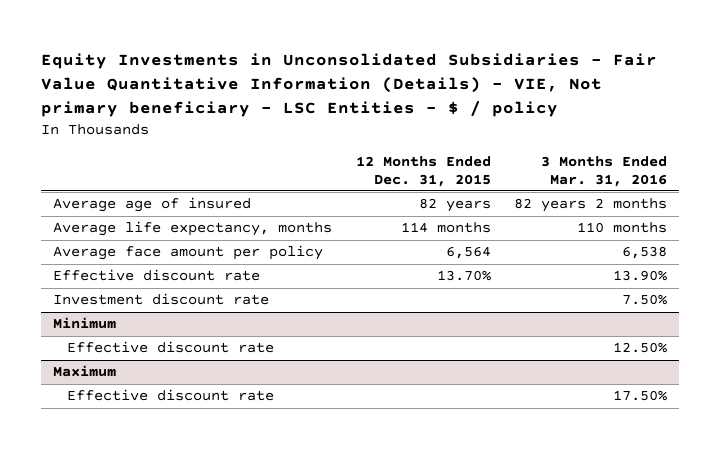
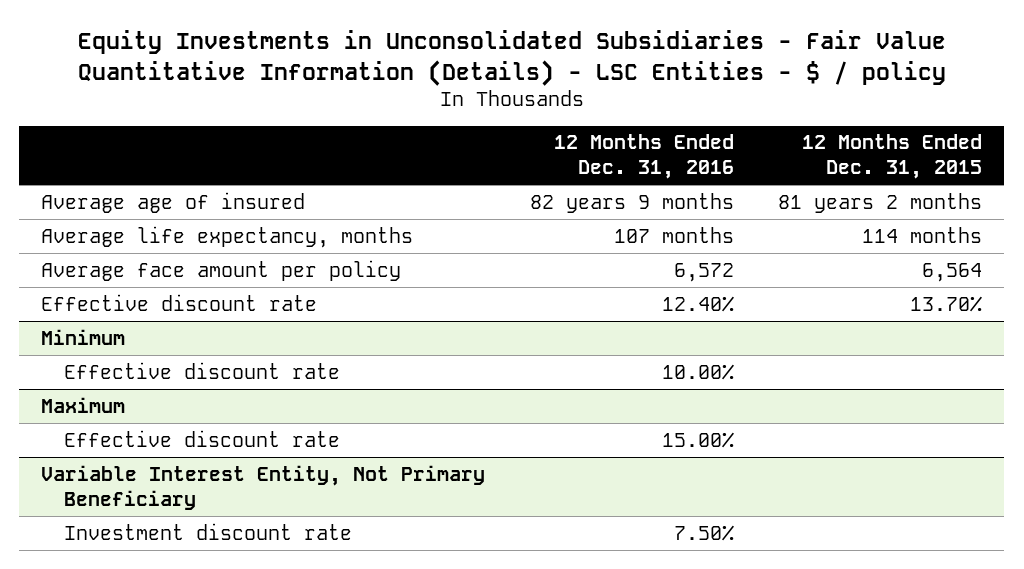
[41,53,658,118] Equity Investments in Unconsolidated Subsidiaries - Fair Value Quantitative Information (Details) - VIE, Not primary beneficiary - LSC Entities - $ / policy -> [77,30,946,86] Equity Investments in Unconsolidated Subsidiaries - Fair Value Quantitative Information (Details) - LSC Entities - $ / policy
[541,155,668,187] 3 Months Ended Mar. 31, 2016 -> none
none -> [553,134,734,180] 12 Months Ended Dec. 31, 2016
[418,198,491,213] 82 years -> [778,192,983,213] 81 years 2 months
[53,293,270,306] Investment discount rate -> none
none -> [41,464,486,510] Variable Interest Entity, Not Primary Beneficiary
none -> [64,522,353,540] Investment discount rate

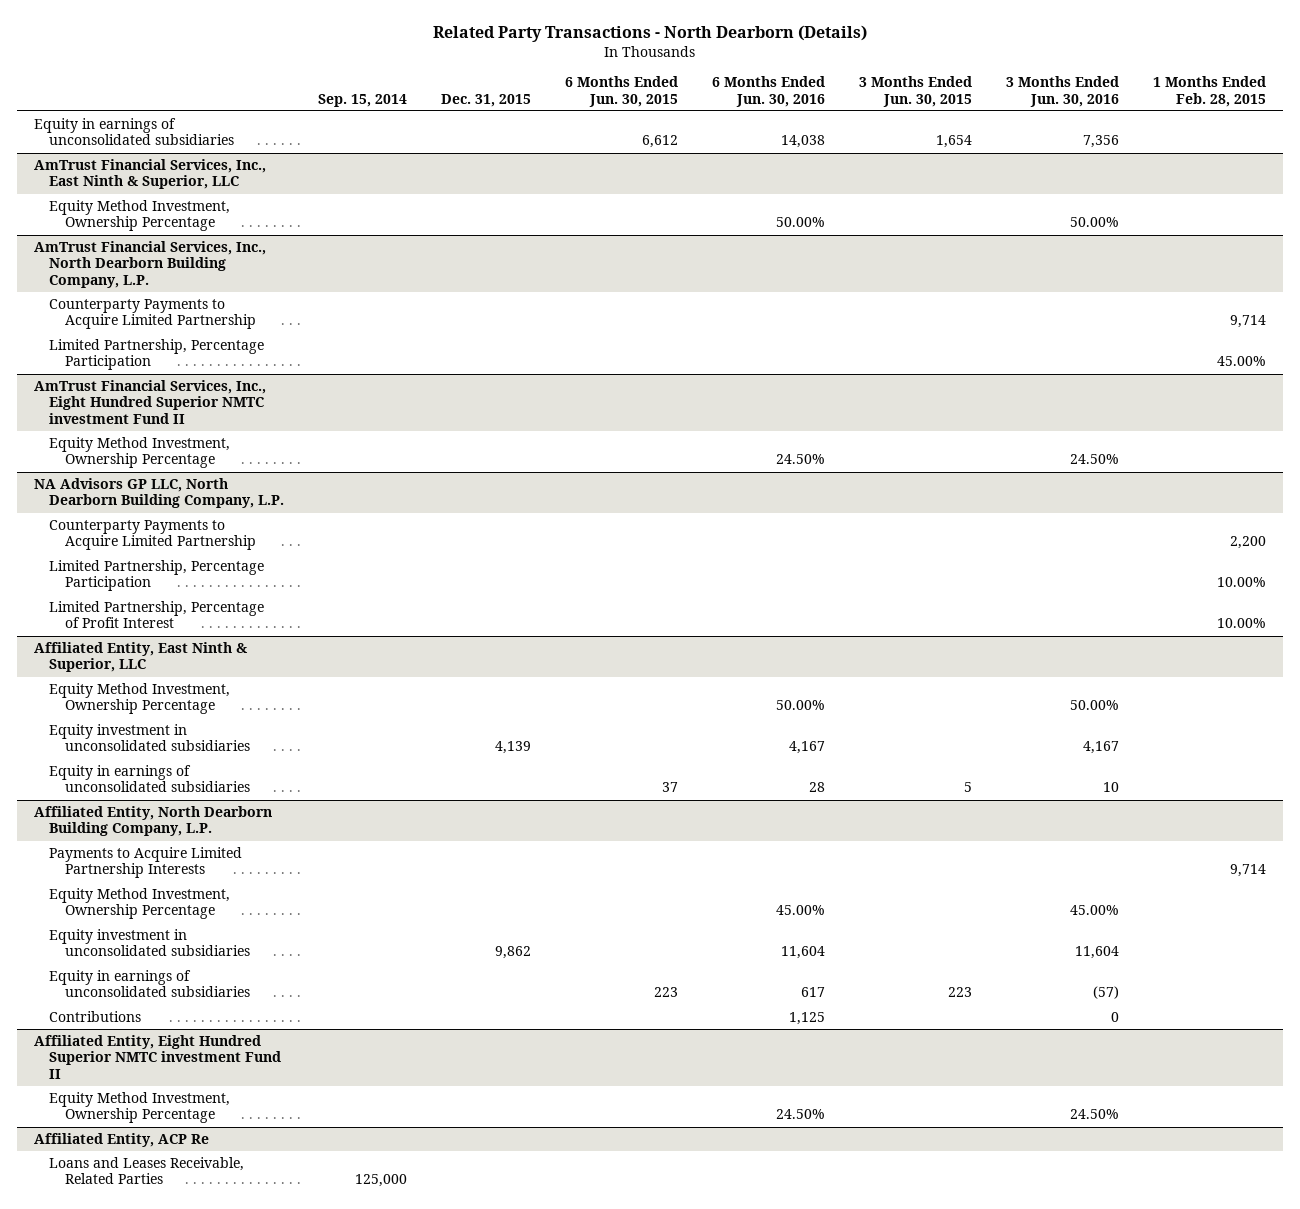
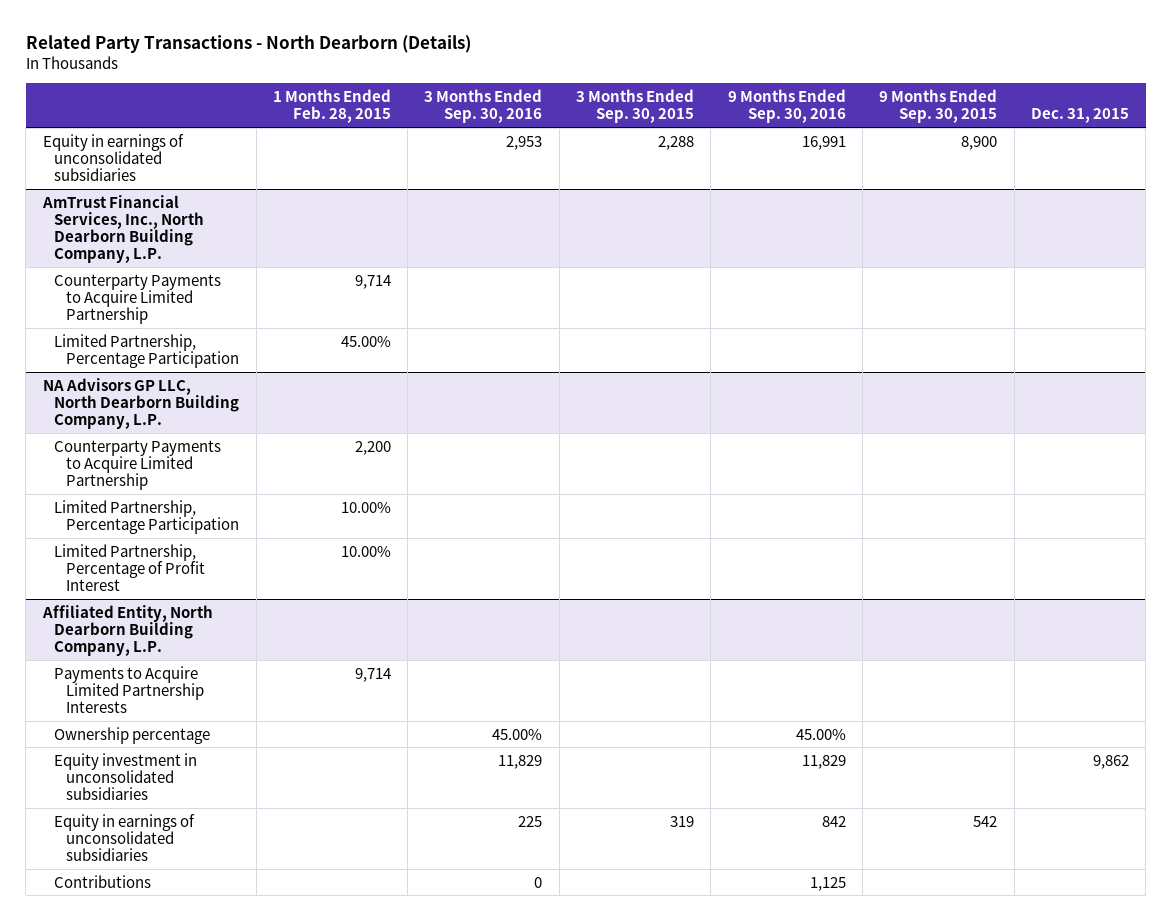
[318,93,408,107] Sep. 15, 2014 -> none
[565,76,679,107] 6 Months Ended Jun. 30, 2015 -> none
[712,76,826,107] 6 Months Ended Jun. 30, 2016 -> none
[859,76,973,107] 3 Months Ended Jun. 30, 2015 -> none
[1006,76,1120,107] 3 Months Ended Jun. 30, 2016 -> none
none -> [424,88,543,124] 3 Months Ended Sep. 30, 2016
none -> [576,88,695,124] 3 Months Ended Sep. 30, 2015
none -> [727,88,846,124] 9 Months Ended Sep. 30, 2016
none -> [879,88,998,124] 9 Months Ended Sep. 30, 2015
[33,159,266,190] AmTrust Financial Services, Inc., East Ninth & Superior, LLC -> none
[49,200,231,232] Equity Method Investment, Ownership Percentage -> none
[33,380,266,424] AmTrust Financial Services, Inc., Eight Hundred Superior NMTC investment Fund II -> none
[49,437,231,469] Equity Method Investment, Ownership Percentage -> none
[33,642,248,673] Affiliated Entity, East Ninth & Superior, LLC -> none
[49,683,231,715] Equity Method Investment, Ownership Percentage -> none
[49,724,251,752] Equity investment in unconsolidated subsidiaries -> none
[49,765,251,793] Equity in earnings of unconsolidated subsidiaries -> none
[49,888,231,920] Equity Method Investment, Ownership Percentage -> [54,726,211,744] Ownership percentage
[33,1035,282,1079] Affiliated Entity, Eight Hundred Superior NMTC investment Fund II -> none
[49,1092,231,1124] Equity Method Investment, Ownership Percentage -> none
[33,1133,209,1148] Affiliated Entity, ACP Re -> none
[49,1157,245,1185] Loans and Leases Receivable, Related Parties -> none

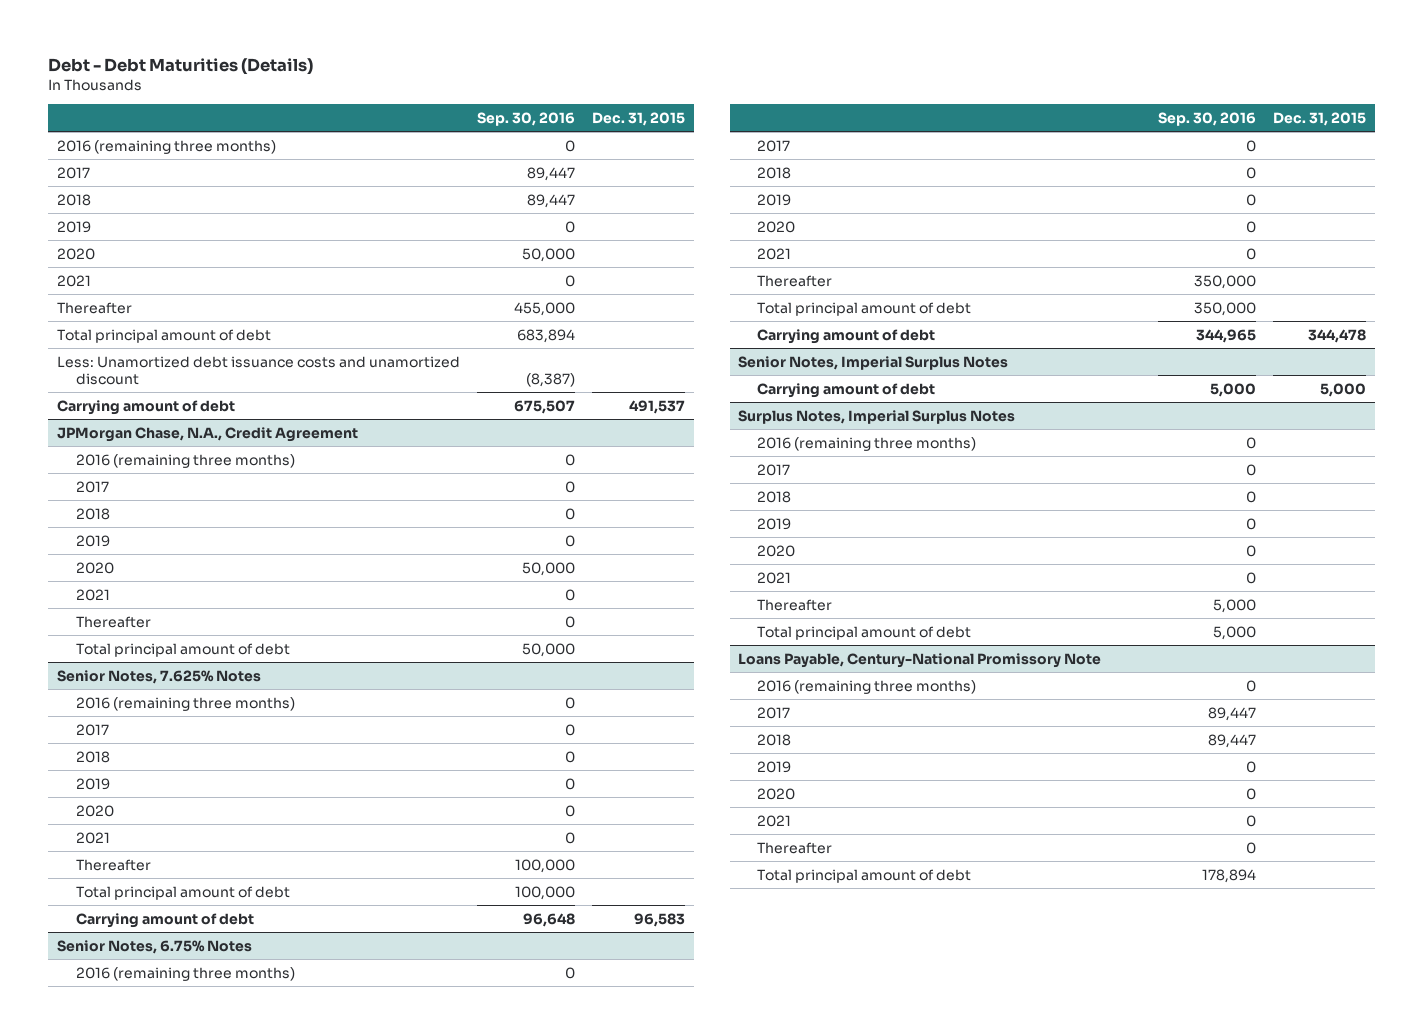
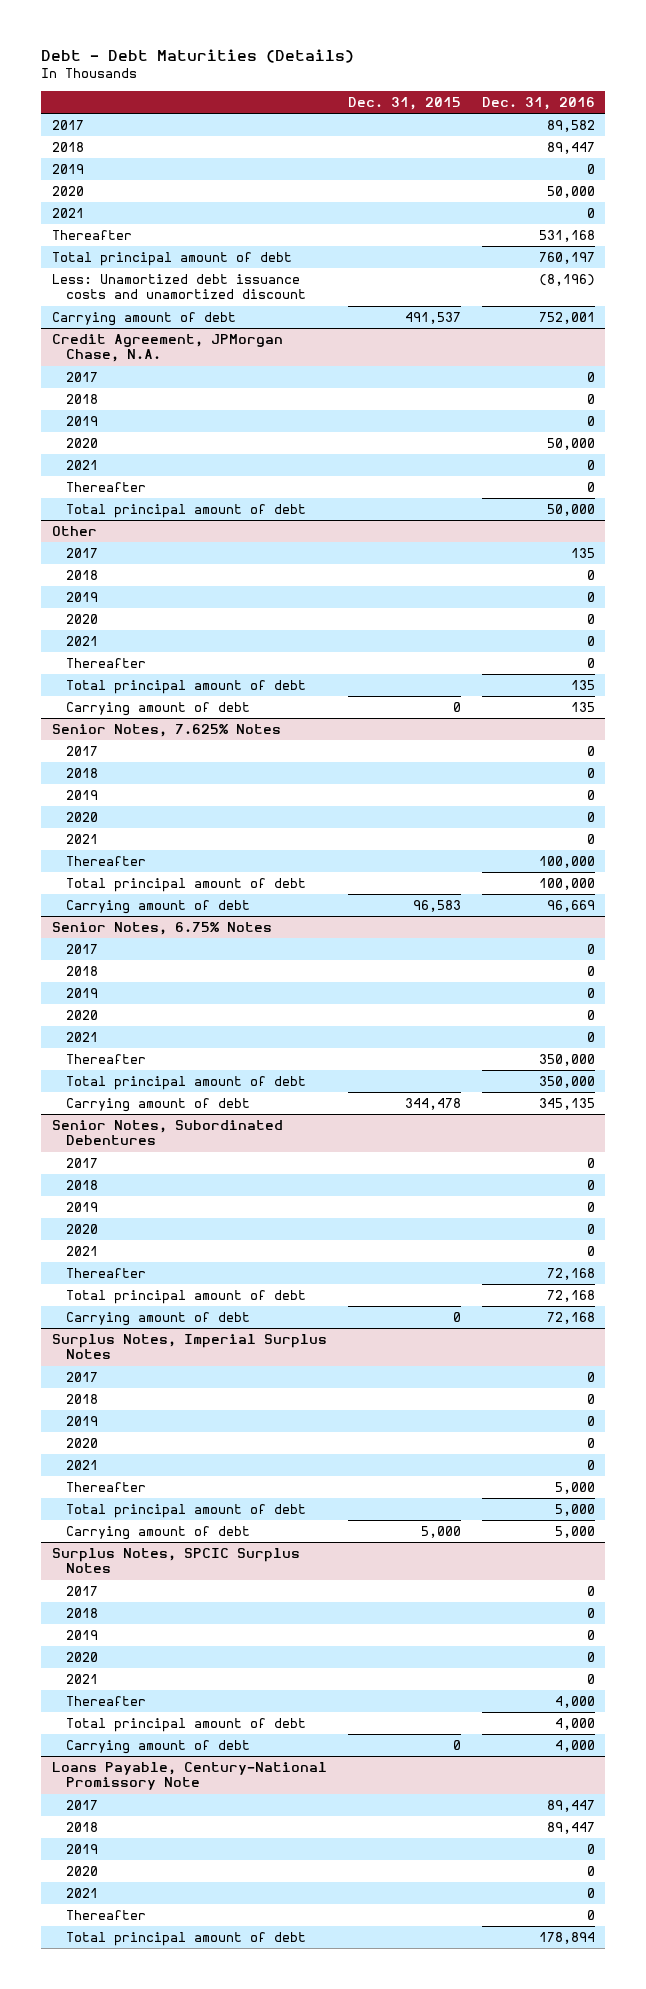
[477,111,576,126] Sep. 30, 2016 -> none
none -> [481,97,595,111] Dec. 31, 2016
[57,139,277,154] 2016 (remaining three months) -> none
[75,453,295,468] 2016 (remaining three months) -> none
[57,426,359,442] JPMorgan Chase, N.A., Credit Agreement -> [51,334,283,363] Credit Agreement, JPMorgan Chase, N.A.
none -> [51,526,97,537] Other
none -> [66,548,99,559] 2017
none -> [66,570,99,581] 2018
none -> [66,592,99,603] 2019
none -> [66,614,99,625] 2020
none -> [66,636,99,647] 2021
none -> [66,658,147,669] Thereafter
none -> [66,680,307,695] Total principal amount of debt
none -> [66,702,251,717] Carrying amount of debt
[75,696,295,711] 2016 (remaining three months) -> none
[75,966,295,981] 2016 (remaining three months) -> none
[738,355,1009,370] Senior Notes, Imperial Surplus Notes -> none
[756,382,935,398] Carrying amount of debt -> none
none -> [51,1120,283,1146] Senior Notes, Subordinated Debentures
none -> [66,1158,99,1169] 2017
none -> [66,1180,99,1191] 2018
none -> [66,1202,99,1213] 2019
none -> [66,1224,99,1235] 2020
none -> [66,1246,99,1257] 2021
none -> [66,1268,147,1279] Thereafter
none -> [66,1290,307,1305] Total principal amount of debt
none -> [66,1312,251,1327] Carrying amount of debt
[756,436,976,451] 2016 (remaining three months) -> none
none -> [66,1526,251,1541] Carrying amount of debt
none -> [51,1548,300,1574] Surplus Notes, SPCIC Surplus Notes
none -> [66,1586,99,1597] 2017
none -> [66,1608,99,1619] 2018
none -> [66,1630,99,1641] 2019
none -> [66,1652,99,1663] 2020
none -> [66,1674,99,1685] 2021
none -> [66,1696,147,1707] Thereafter
none -> [66,1718,307,1733] Total principal amount of debt
none -> [66,1740,251,1755] Carrying amount of debt
[756,679,976,694] 2016 (remaining three months) -> none

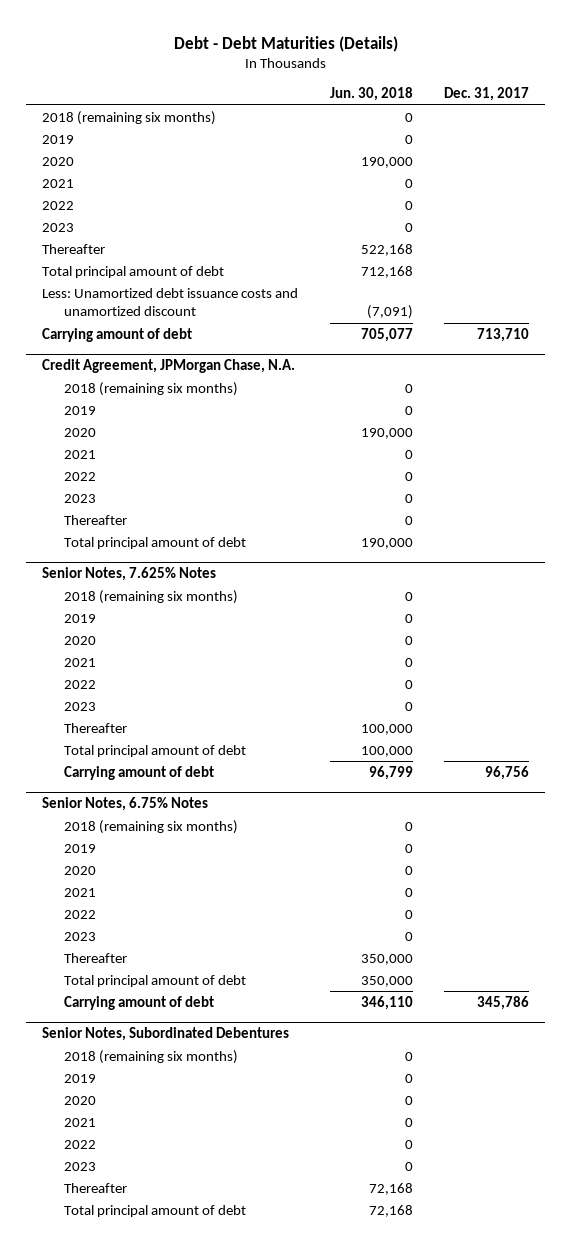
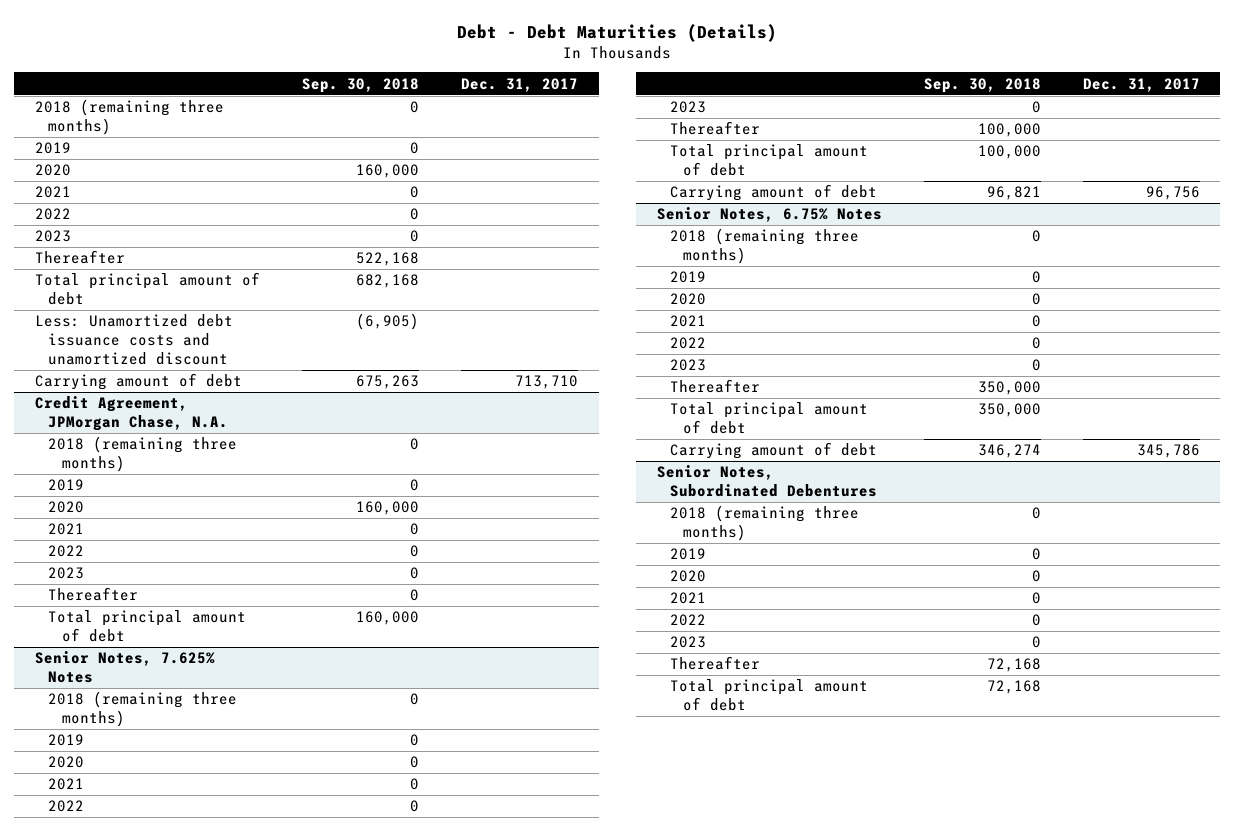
[329,87,413,102] Jun. 30, 2018 -> none
none -> [302,77,420,93] Sep. 30, 2018
[42,110,217,125] 2018 (remaining six months) -> [35,99,225,135] 2018 (remaining three months)
[64,381,239,396] 2018 (remaining six months) -> [48,436,238,472] 2018 (remaining three months)
[64,589,239,604] 2018 (remaining six months) -> [48,691,238,727] 2018 (remaining three months)
[64,819,239,834] 2018 (remaining six months) -> [670,228,860,264] 2018 (remaining three months)
[64,1049,239,1064] 2018 (remaining six months) -> [670,505,860,541] 2018 (remaining three months)

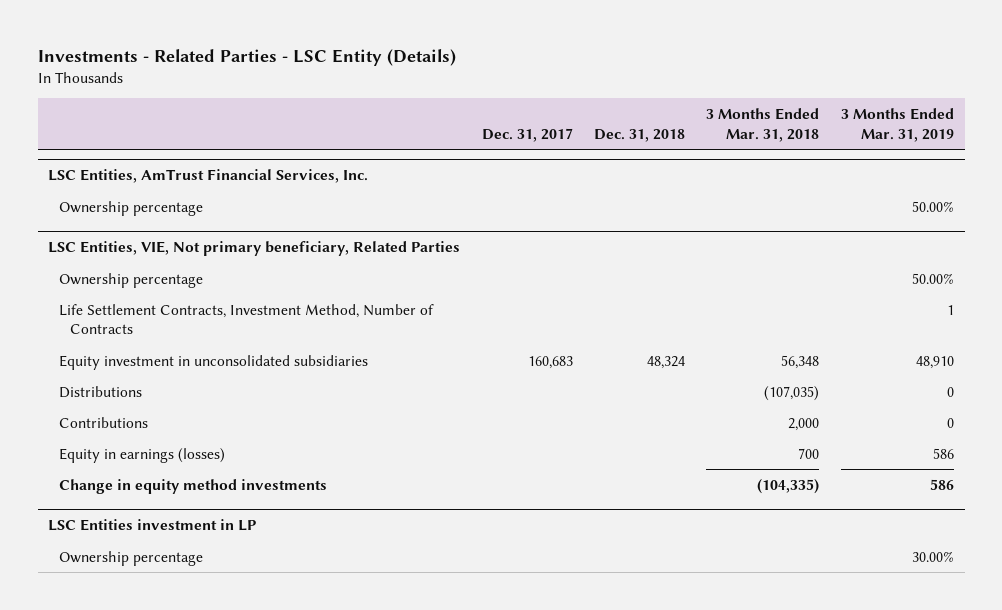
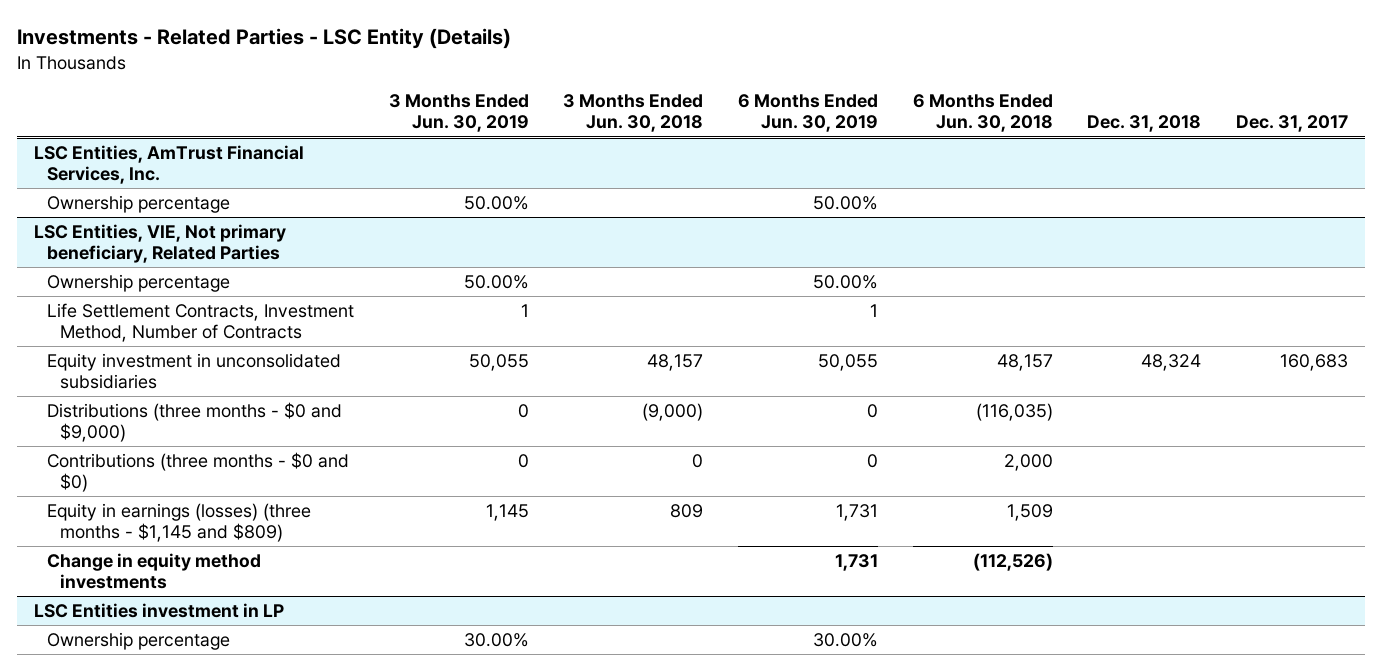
[706,108,820,142] 3 Months Ended Mar. 31, 2018 -> none
[840,108,954,142] 3 Months Ended Mar. 31, 2019 -> none
none -> [388,94,529,133] 3 Months Ended Jun. 30, 2019
none -> [563,94,704,133] 3 Months Ended Jun. 30, 2018
none -> [737,94,878,133] 6 Months Ended Jun. 30, 2019
none -> [912,94,1053,133] 6 Months Ended Jun. 30, 2018
[59,385,143,398] Distributions -> [46,401,342,443] Distributions (three months - $0 and $9,000)
[59,416,149,428] Contributions -> [46,451,349,493] Contributions (three months - $0 and $0)
[59,447,226,463] Equity in earnings (losses) -> [46,502,311,543] Equity in earnings (losses) (three months - $1,145 and $809)

